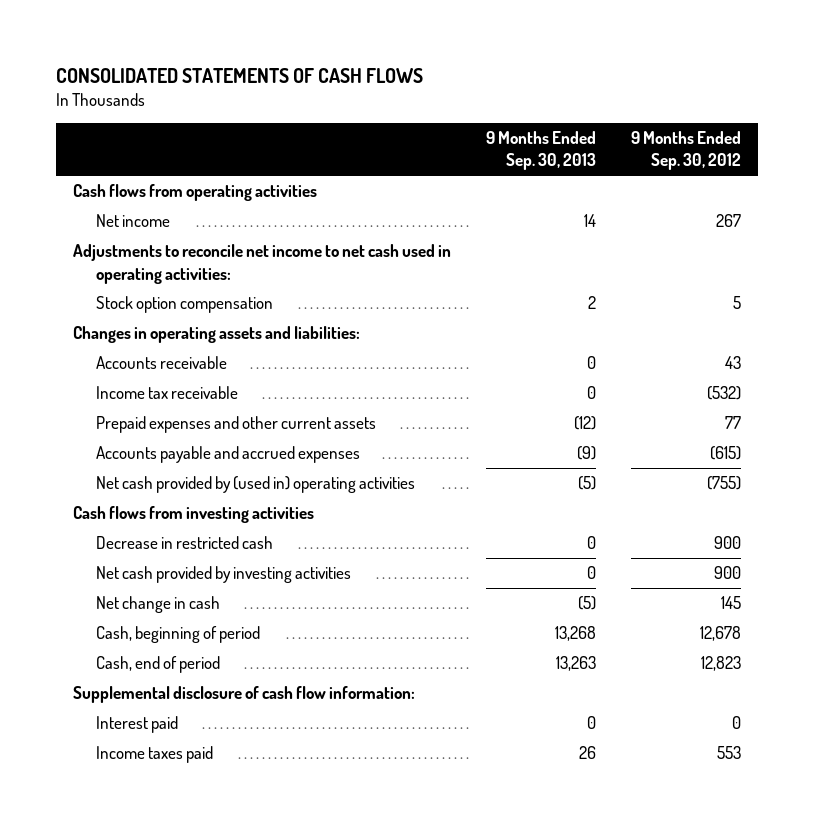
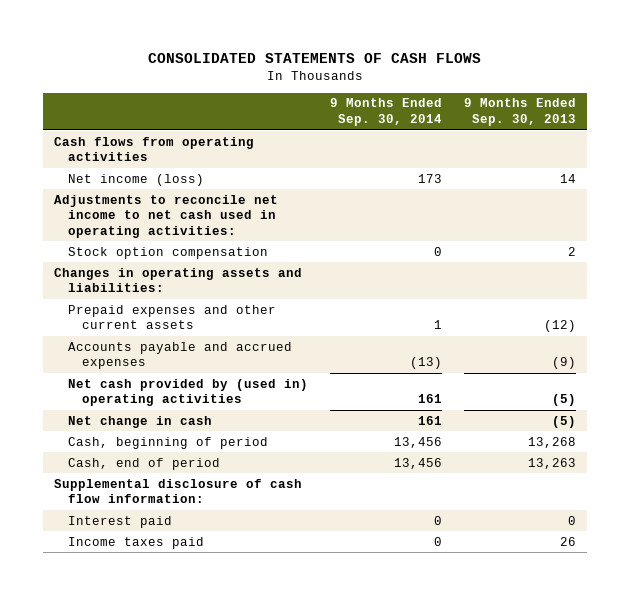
[630,131,741,171] 9 Months Ended Sep. 30, 2012 -> none
none -> [330,98,443,127] 9 Months Ended Sep. 30, 2014
[96,214,171,228] Net income -> [68,173,205,186] Net income (loss)
[96,356,228,370] Accounts receivable -> none
[96,386,239,400] Income tax receivable -> none
[73,506,315,524] Cash flows from investing activities -> none
[96,536,274,550] Decrease in restricted cash -> none
[96,566,352,584] Net cash provided by investing activities -> none

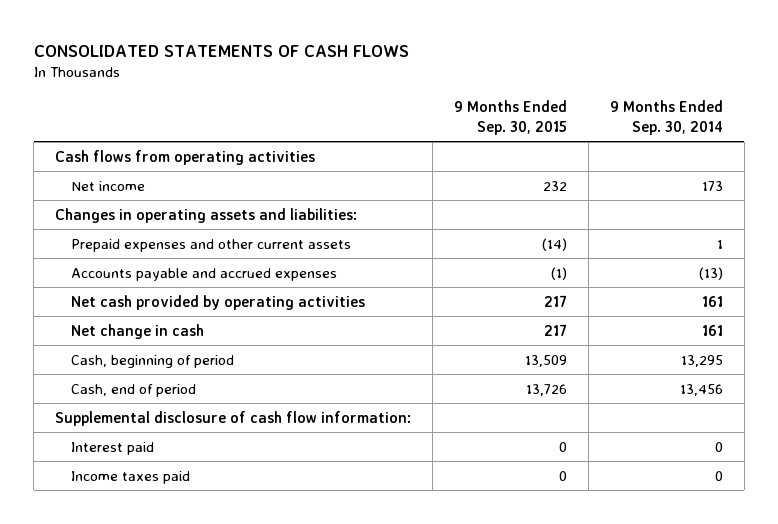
[463,98,576,127] 9 Months Ended Sep. 30, 2013 -> none
none -> [453,100,567,135] 9 Months Ended Sep. 30, 2015
[54,194,279,239] Adjustments to reconcile net income to net cash used in operating activities: -> none
[68,246,269,259] Stock option compensation -> none
[68,173,205,186] Net income (loss) -> [70,180,145,191] Net income
[68,378,309,407] Net cash provided by (used in) operating activities -> [70,294,365,310] Net cash provided by operating activities
[394,436,443,448] 13,456 -> [680,354,723,367] 13,295

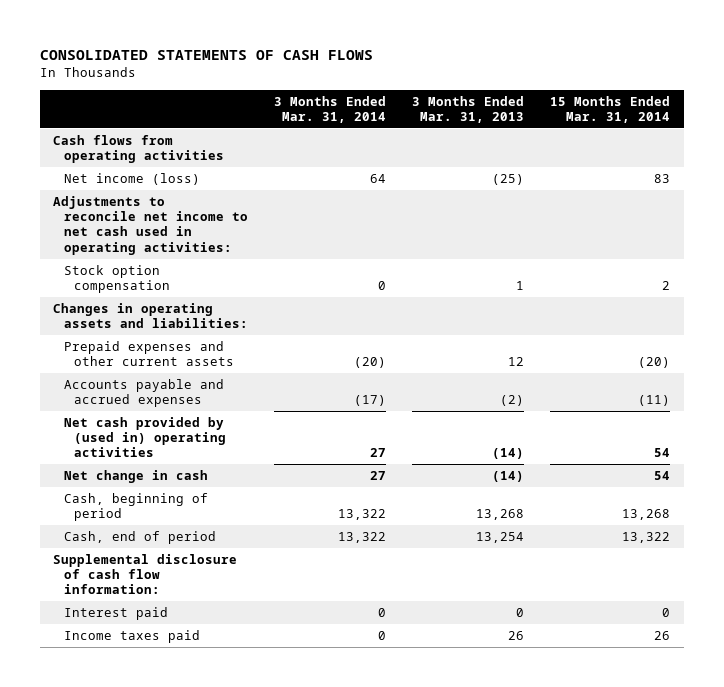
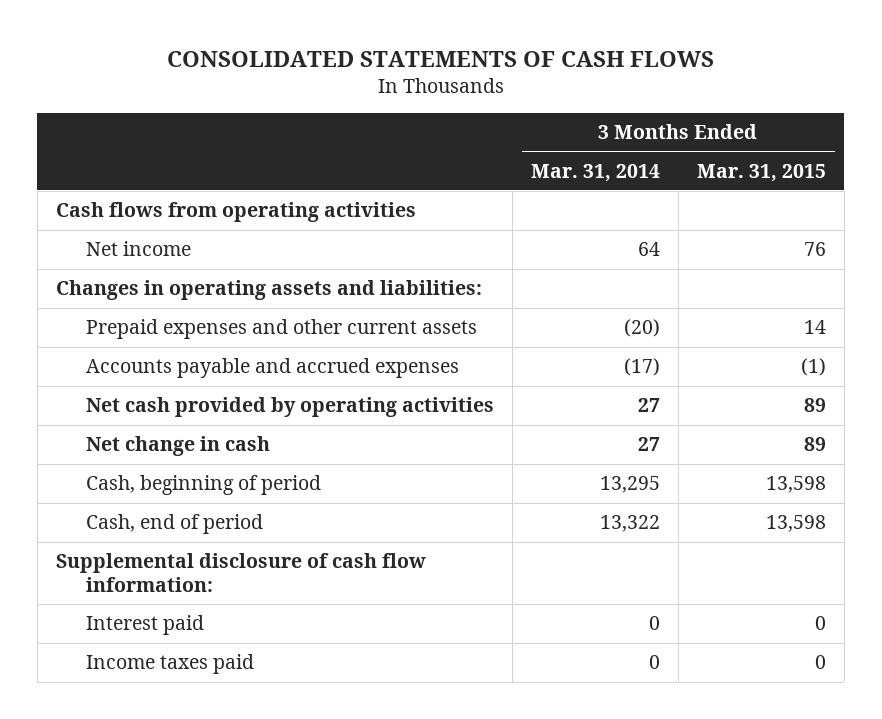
[412,95,525,123] 3 Months Ended Mar. 31, 2013 -> none
[550,95,671,123] 15 Months Ended Mar. 31, 2014 -> none
none -> [696,163,826,182] Mar. 31, 2015
[53,196,248,255] Adjustments to reconcile net income to net cash used in operating activities: -> none
[63,265,170,294] Stock option compensation -> none
[63,173,200,186] Net income (loss) -> [85,241,191,257] Net income
[63,417,226,458] Net cash provided by (used in) operating activities -> [85,397,494,418] Net cash provided by operating activities
[337,509,386,521] 13,322 -> [599,476,660,494] 13,295

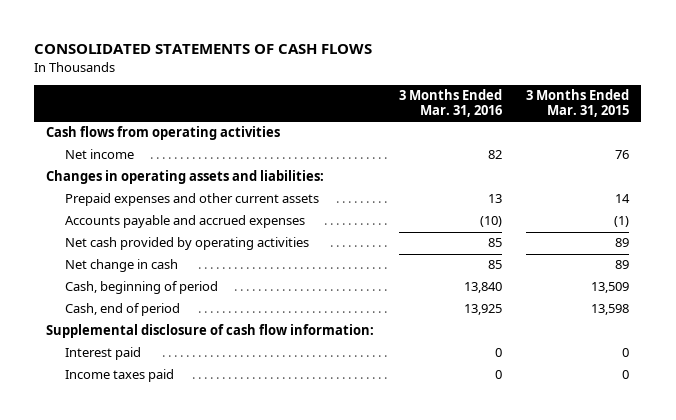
[530,163,660,182] Mar. 31, 2014 -> none
none -> [398,89,502,118] 3 Months Ended Mar. 31, 2016
[765,476,826,494] 13,598 -> [591,282,630,294] 13,509

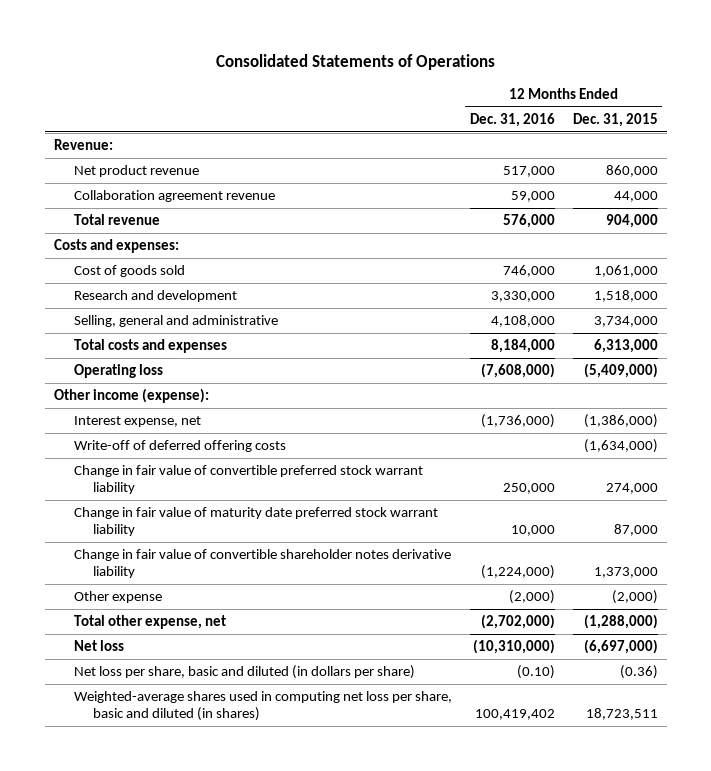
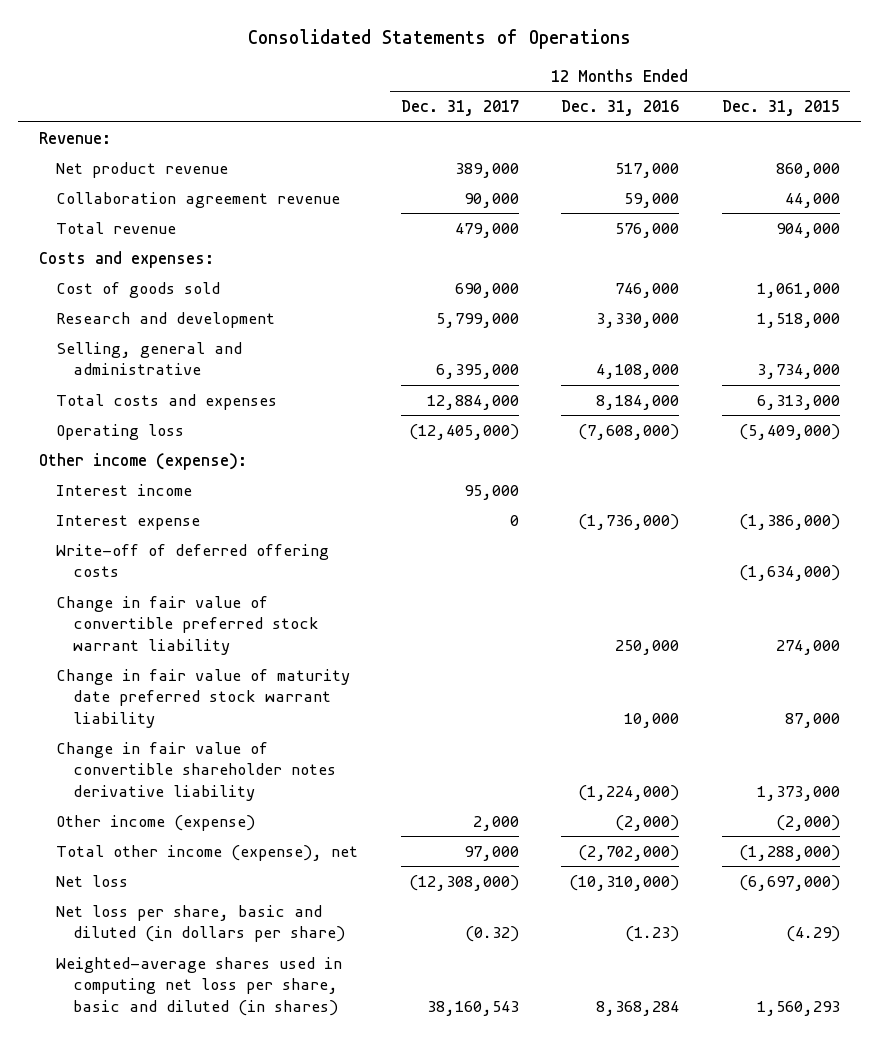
none -> [400,100,519,117] Dec. 31, 2017
none -> [55,483,192,496] Interest income
[73,416,201,428] Interest expense, net -> [55,514,200,530] Interest expense
[73,591,162,604] Other expense -> [55,814,255,831] Other income (expense)
[73,615,226,630] Total other expense, net -> [55,844,358,861] Total other income (expense), net
[516,665,555,680] (0.10) -> [625,926,680,943] (1.23)
[619,665,658,680] (0.36) -> [785,926,840,943] (4.29)
[474,709,555,721] 100,419,402 -> [596,1000,680,1016] 8,368,284
[585,708,658,721] 18,723,511 -> [756,1000,840,1016] 1,560,293

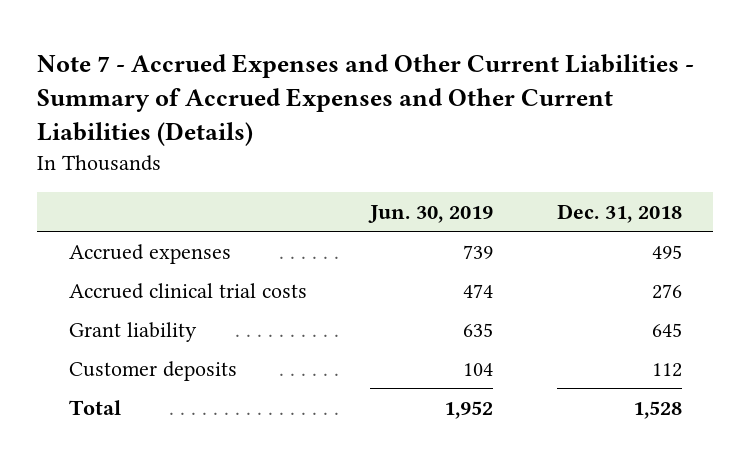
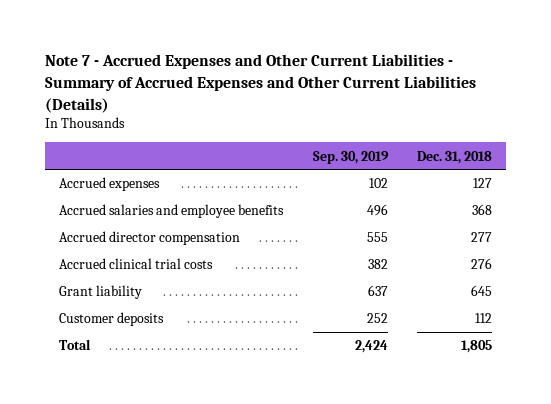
[368,204,494,223] Jun. 30, 2019 -> none
none -> [312,150,389,164] Sep. 30, 2019
[651,244,682,259] 495 -> [472,178,492,189] 127
none -> [59,204,285,219] Accrued salaries and employee benefits
none -> [59,231,241,246] Accrued director compensation
[632,400,682,419] 1,528 -> [460,340,492,354] 1,805

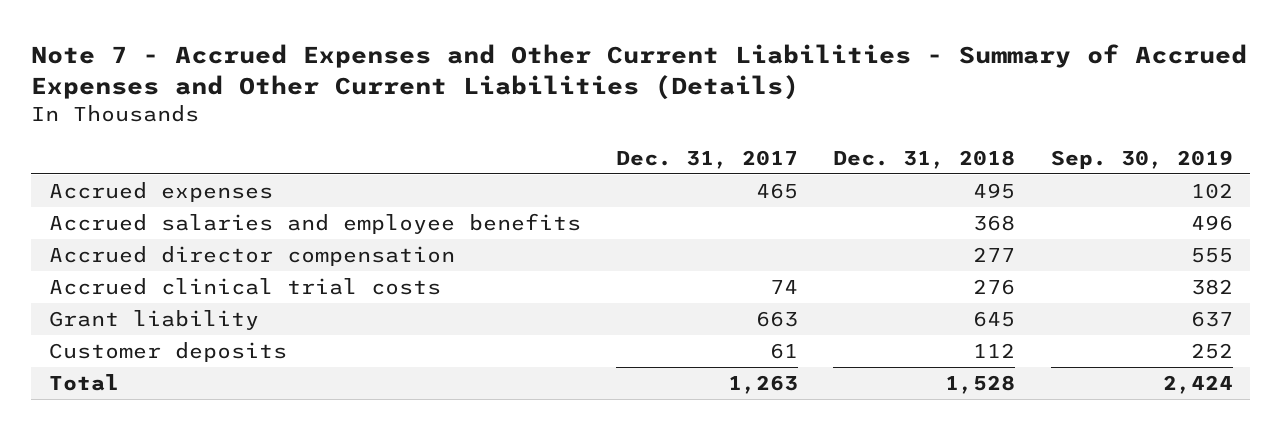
none -> [616,149,799,169] Dec. 31, 2017
[472,178,492,189] 127 -> [973,183,1016,200] 495
[460,340,492,354] 1,805 -> [945,375,1016,395] 1,528

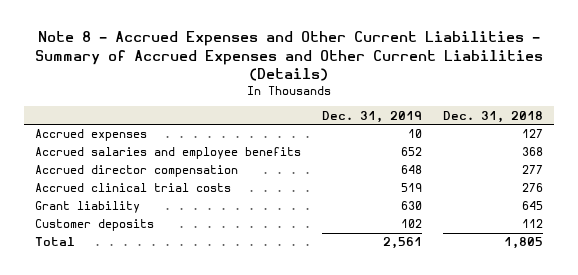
[31,43,1248,100] Note 7 - Accrued Expenses and Other Current Liabilities - Summary of Accrued Expenses and Other Current Liabilities (Details) -> [35,31,544,81] Note 8 - Accrued Expenses and Other Current Liabilities - Summary of Accrued Expenses and Other Current Liabilities (Details)
[616,149,799,169] Dec. 31, 2017 -> none
[1050,149,1233,169] Sep. 30, 2019 -> none
none -> [322,110,423,123] Dec. 31, 2019
[973,183,1016,200] 495 -> [522,129,544,139] 127
[945,375,1016,395] 1,528 -> [504,237,544,250] 1,805

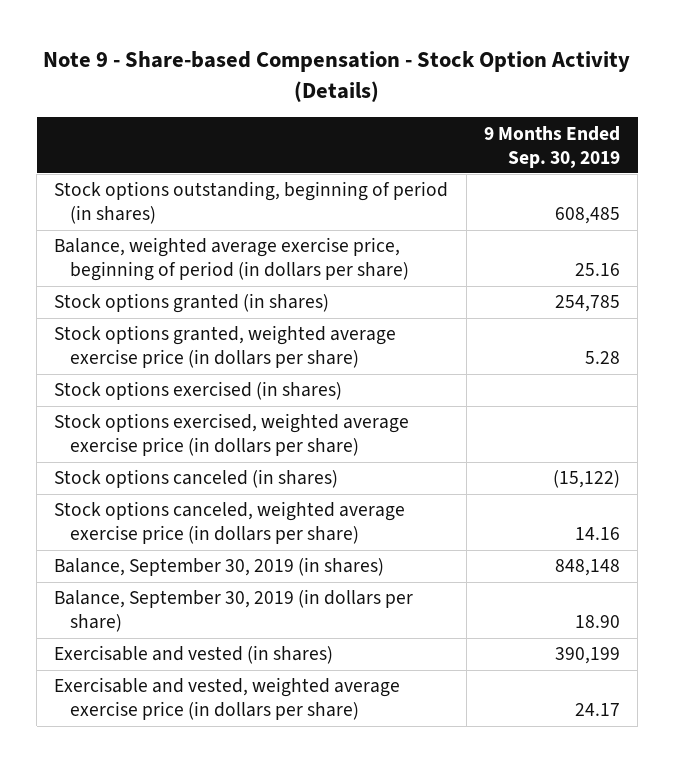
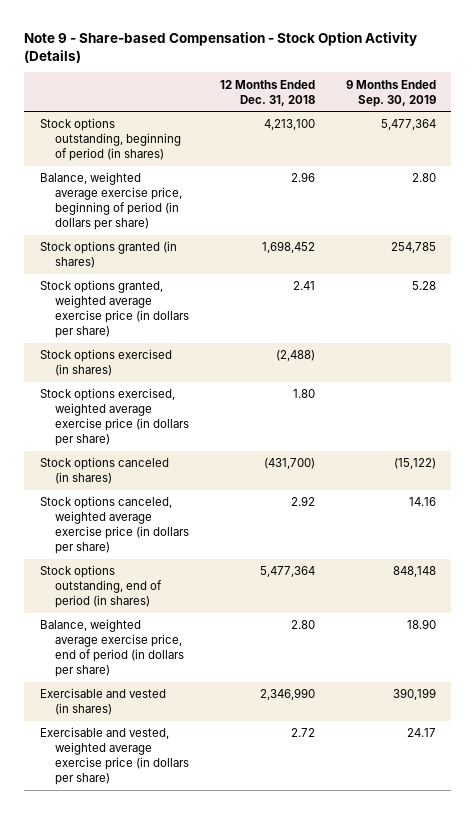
none -> [219,79,315,106] 12 Months Ended Dec. 31, 2018
[554,207,620,225] 608,485 -> [380,119,436,131] 5,477,364
[574,263,620,277] 25.16 -> [411,173,436,183] 2.80
[54,557,385,577] Balance, September 30, 2019 (in shares) -> [39,565,162,609] Stock options outstanding, end of period (in shares)
[54,589,414,633] Balance, September 30, 2019 (in dollars per share) -> [39,619,184,678] Balance, weighted average exercise price, end of period (in dollars per share)

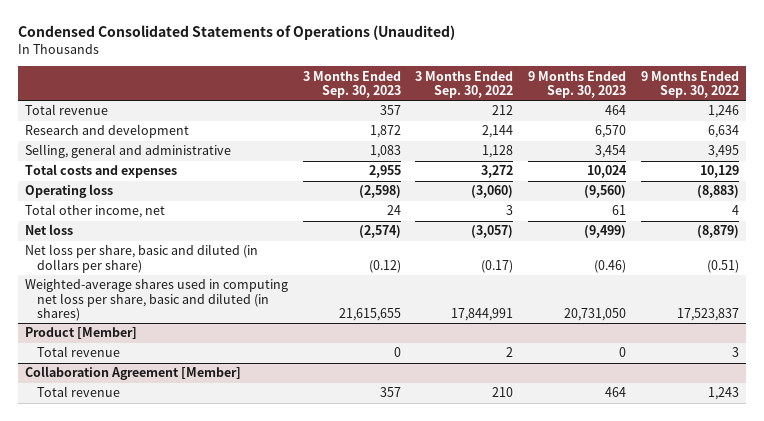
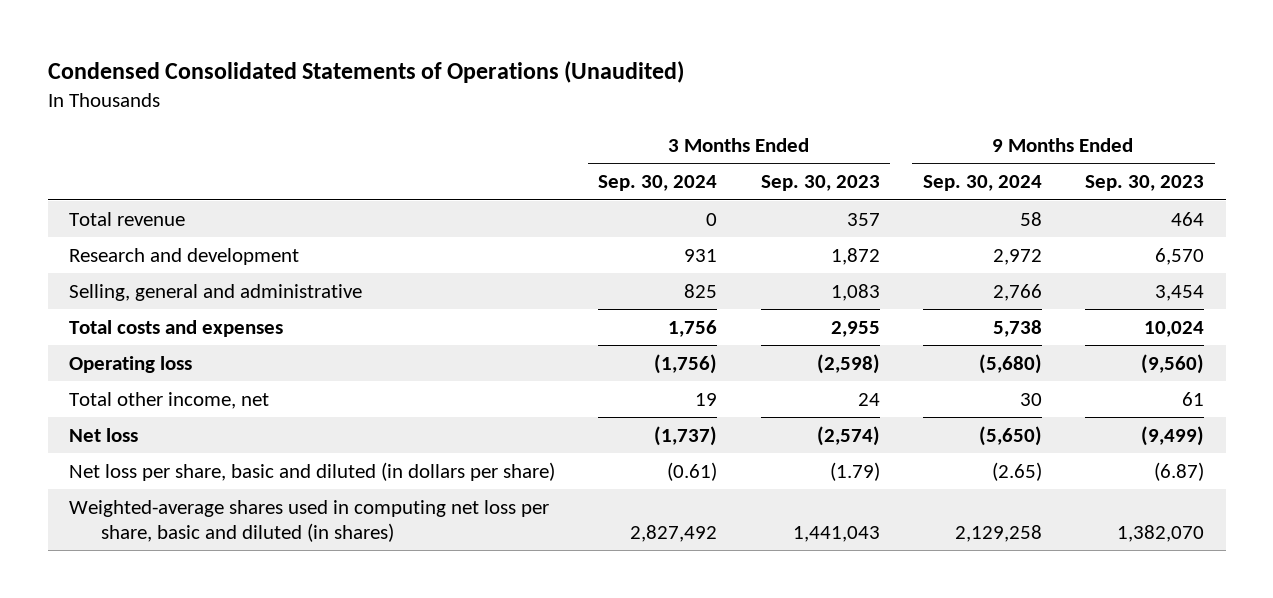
[415,70,514,98] 3 Months Ended Sep. 30, 2022 -> none
[640,70,739,98] 9 Months Ended Sep. 30, 2022 -> none
none -> [598,175,718,192] Sep. 30, 2024
none -> [922,175,1042,192] Sep. 30, 2024
[25,327,138,340] Product [Member] -> none
[37,346,121,358] Total revenue -> none
[25,366,242,381] Collaboration Agreement [Member] -> none
[37,386,121,398] Total revenue -> none
[368,259,401,273] (0.12) -> [829,461,880,481] (1.79)
[594,259,627,273] (0.46) -> [1154,461,1205,481] (6.87)
[338,307,401,321] 21,615,655 -> [792,525,880,542] 1,441,043
[564,307,627,321] 20,731,050 -> [1117,524,1205,542] 1,382,070

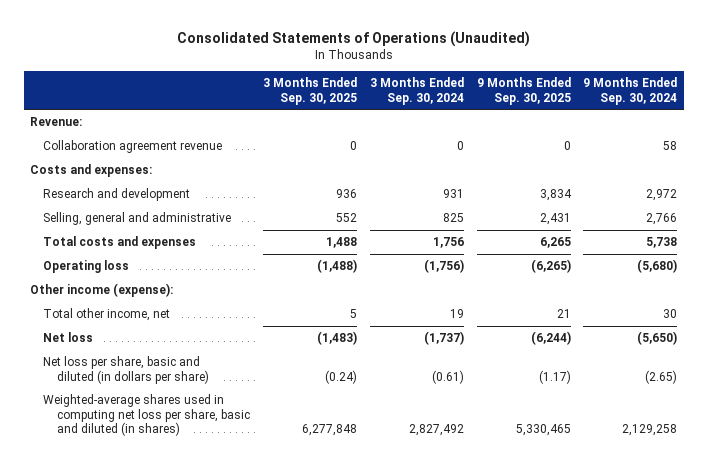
[47,61,684,84] Condensed Consolidated Statements of Operations (Unaudited) -> [176,30,530,47] Consolidated Statements of Operations (Unaudited)
[760,175,880,192] Sep. 30, 2023 -> none
[1085,175,1205,192] Sep. 30, 2023 -> none
none -> [262,77,357,105] 3 Months Ended Sep. 30, 2025
none -> [476,77,571,105] 9 Months Ended Sep. 30, 2025
none -> [30,117,83,127] Revenue:
[69,211,186,226] Total revenue -> [43,140,223,154] Collaboration agreement revenue
none -> [30,164,153,178] Costs and expenses:
none -> [30,283,174,298] Other income (expense):

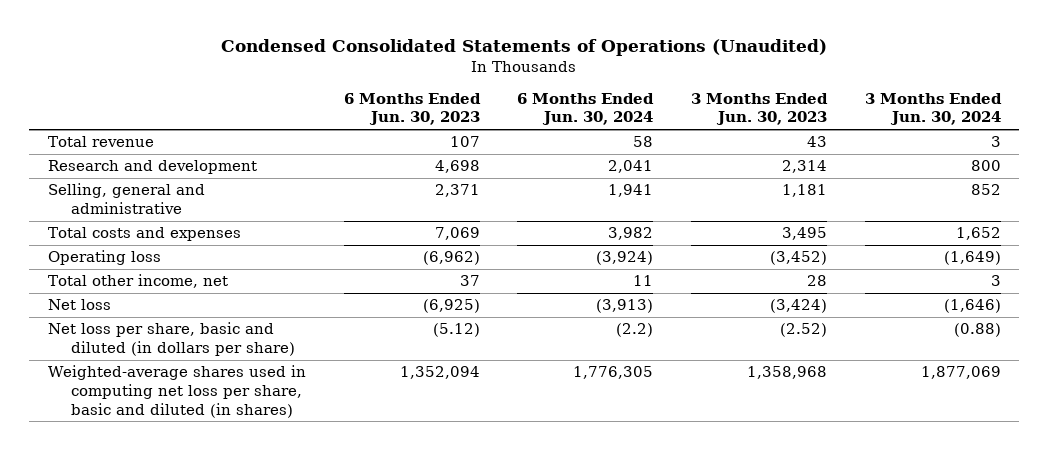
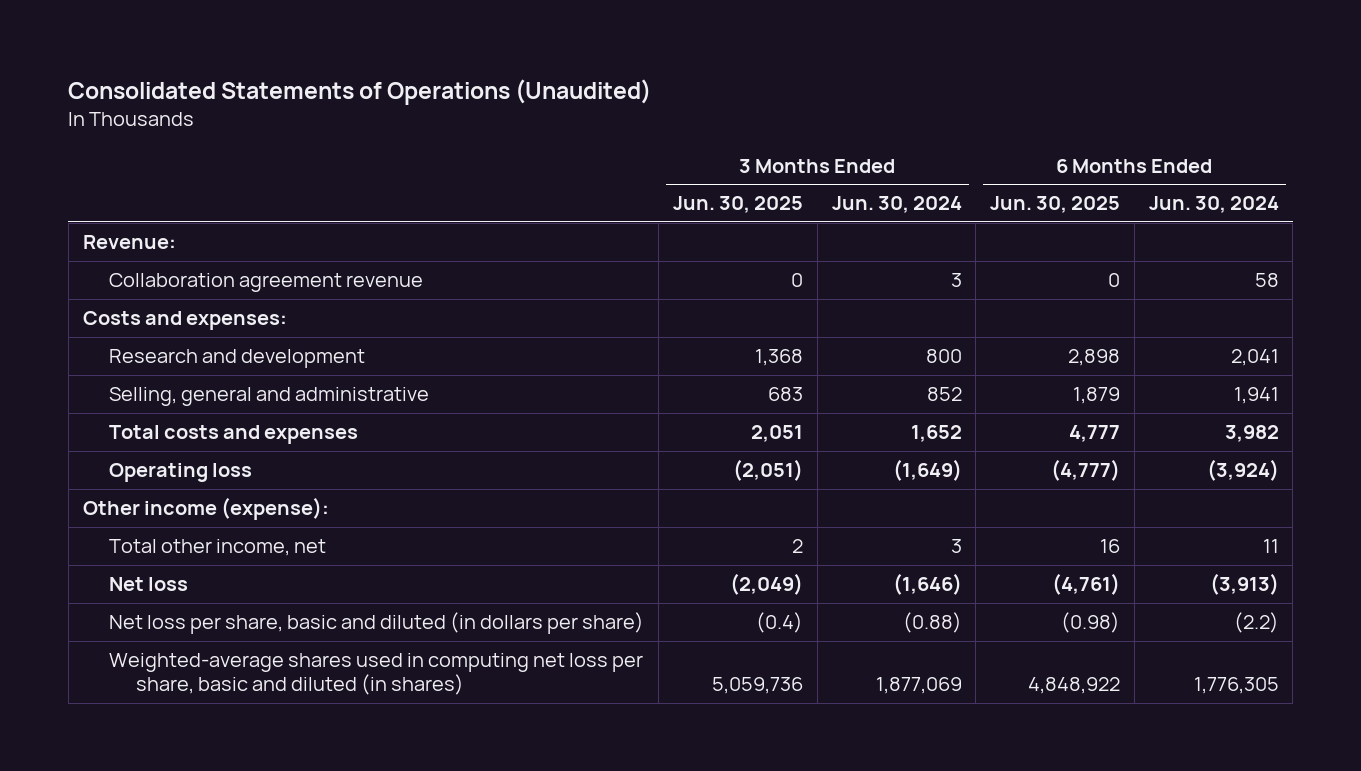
[221,38,828,56] Condensed Consolidated Statements of Operations (Unaudited) -> [68,79,652,106] Consolidated Statements of Operations (Unaudited)
[343,92,481,126] 6 Months Ended Jun. 30, 2023 -> none
[690,92,828,126] 3 Months Ended Jun. 30, 2023 -> none
none -> [672,196,803,214] Jun. 30, 2025
none -> [990,196,1121,214] Jun. 30, 2025
none -> [82,235,176,250] Revenue:
[47,136,154,148] Total revenue -> [109,273,424,293] Collaboration agreement revenue
none -> [82,311,287,331] Costs and expenses:
none -> [82,497,329,521] Other income (expense):

